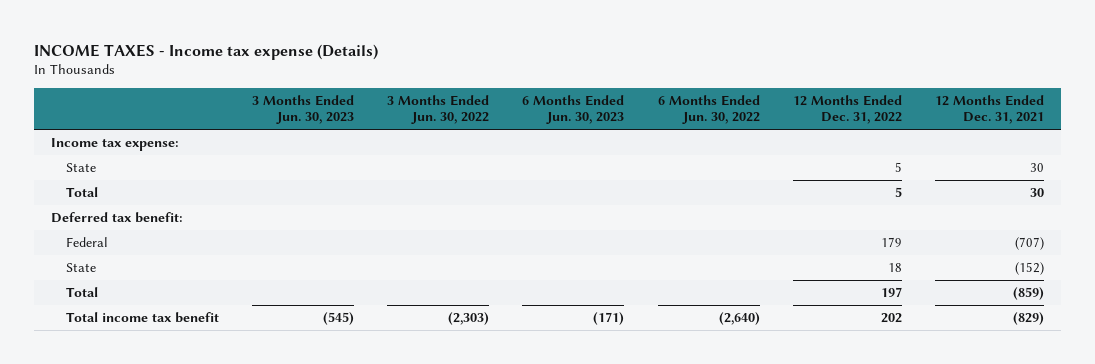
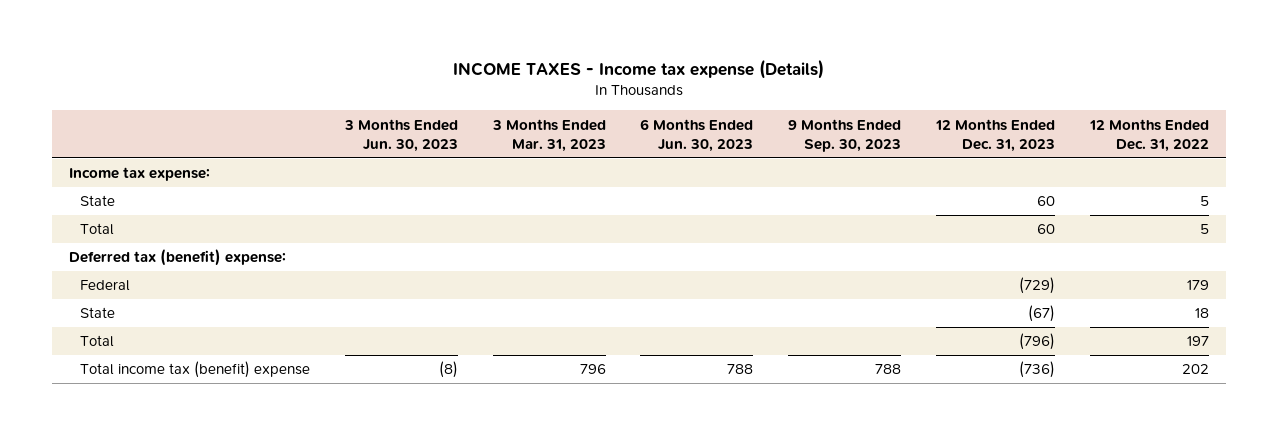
[387,95,490,125] 3 Months Ended Jun. 30, 2022 -> none
[657,95,760,125] 6 Months Ended Jun. 30, 2022 -> none
[935,95,1045,125] 12 Months Ended Dec. 31, 2021 -> none
none -> [491,118,606,152] 3 Months Ended Mar. 31, 2023
none -> [788,118,902,152] 9 Months Ended Sep. 30, 2023
none -> [934,118,1055,152] 12 Months Ended Dec. 31, 2023
[50,211,183,223] Deferred tax benefit: -> [69,249,287,267] Deferred tax (benefit) expense:
[65,311,219,323] Total income tax benefit -> [80,361,311,379] Total income tax (benefit) expense
[322,311,354,325] (545) -> [439,361,459,379] (8)
[593,311,625,325] (171) -> [727,364,754,375] 788

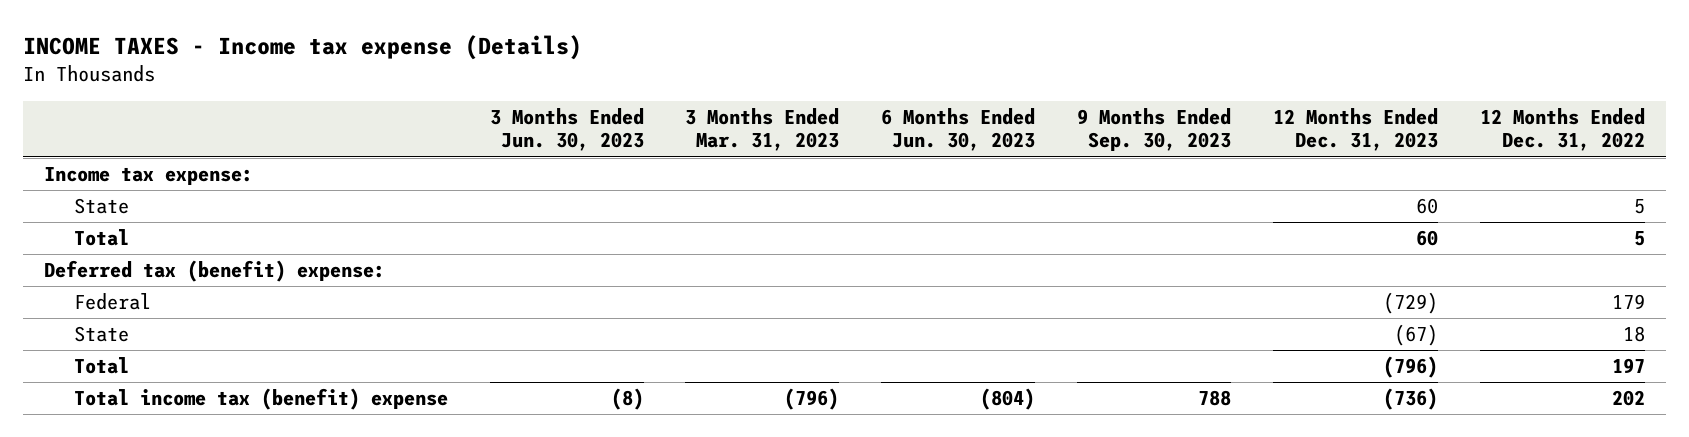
[579,364,606,375] 796 -> [784,388,840,411] (796)
[727,364,754,375] 788 -> [980,388,1036,411] (804)

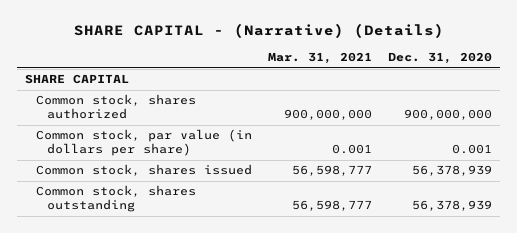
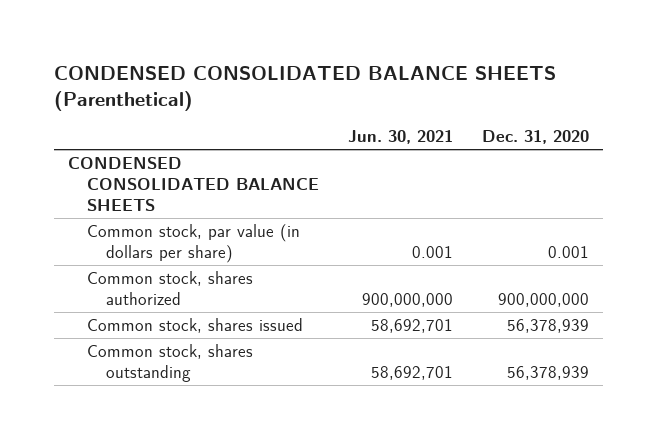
[73,23,444,39] SHARE CAPITAL - (Narrative) (Details) -> [53,66,556,112] CONDENSED CONSOLIDATED BALANCE SHEETS (Parenthetical)
[267,52,372,65] Mar. 31, 2021 -> none
none -> [348,130,454,145] Jun. 30, 2021
[25,74,130,85] SHARE CAPITAL -> none
none -> [68,157,320,212] CONDENSED CONSOLIDATED BALANCE SHEETS
[36,94,197,120] Common stock, shares authorized -> [87,271,254,306] Common stock, shares authorized

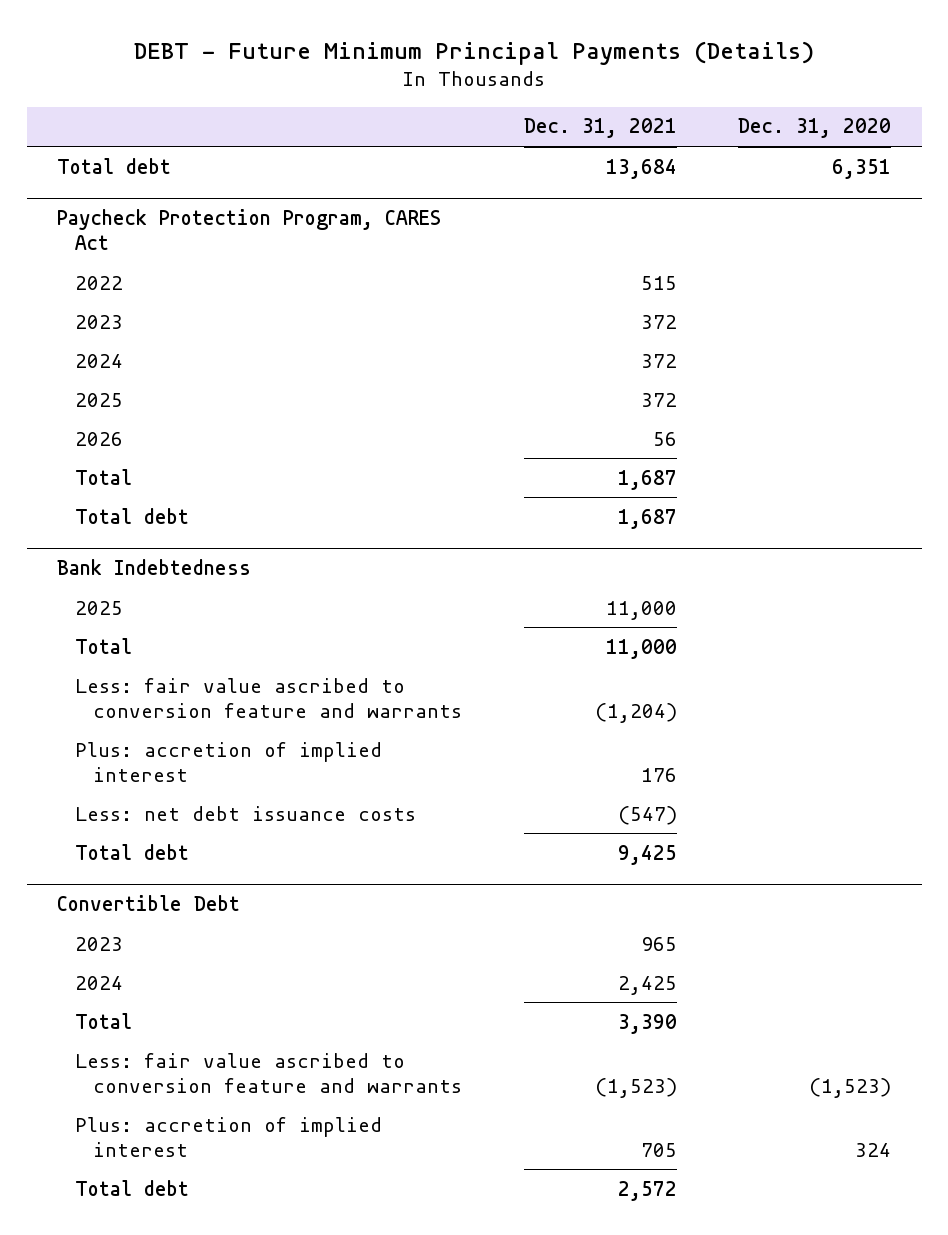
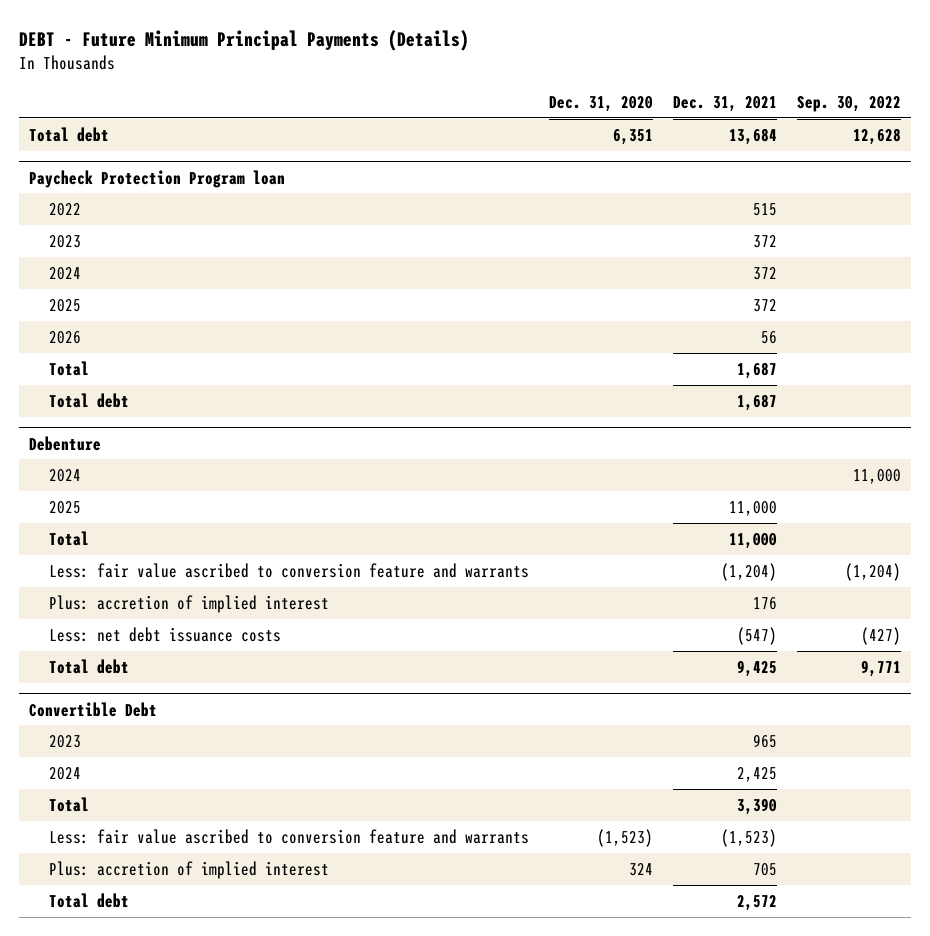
none -> [796,95,901,112] Sep. 30, 2022
[57,209,442,251] Paycheck Protection Program, CARES Act -> [29,169,286,188] Paycheck Protection Program loan
[57,559,252,576] Bank Indebtedness -> [29,435,102,451] Debenture
none -> [48,468,81,482] 2024

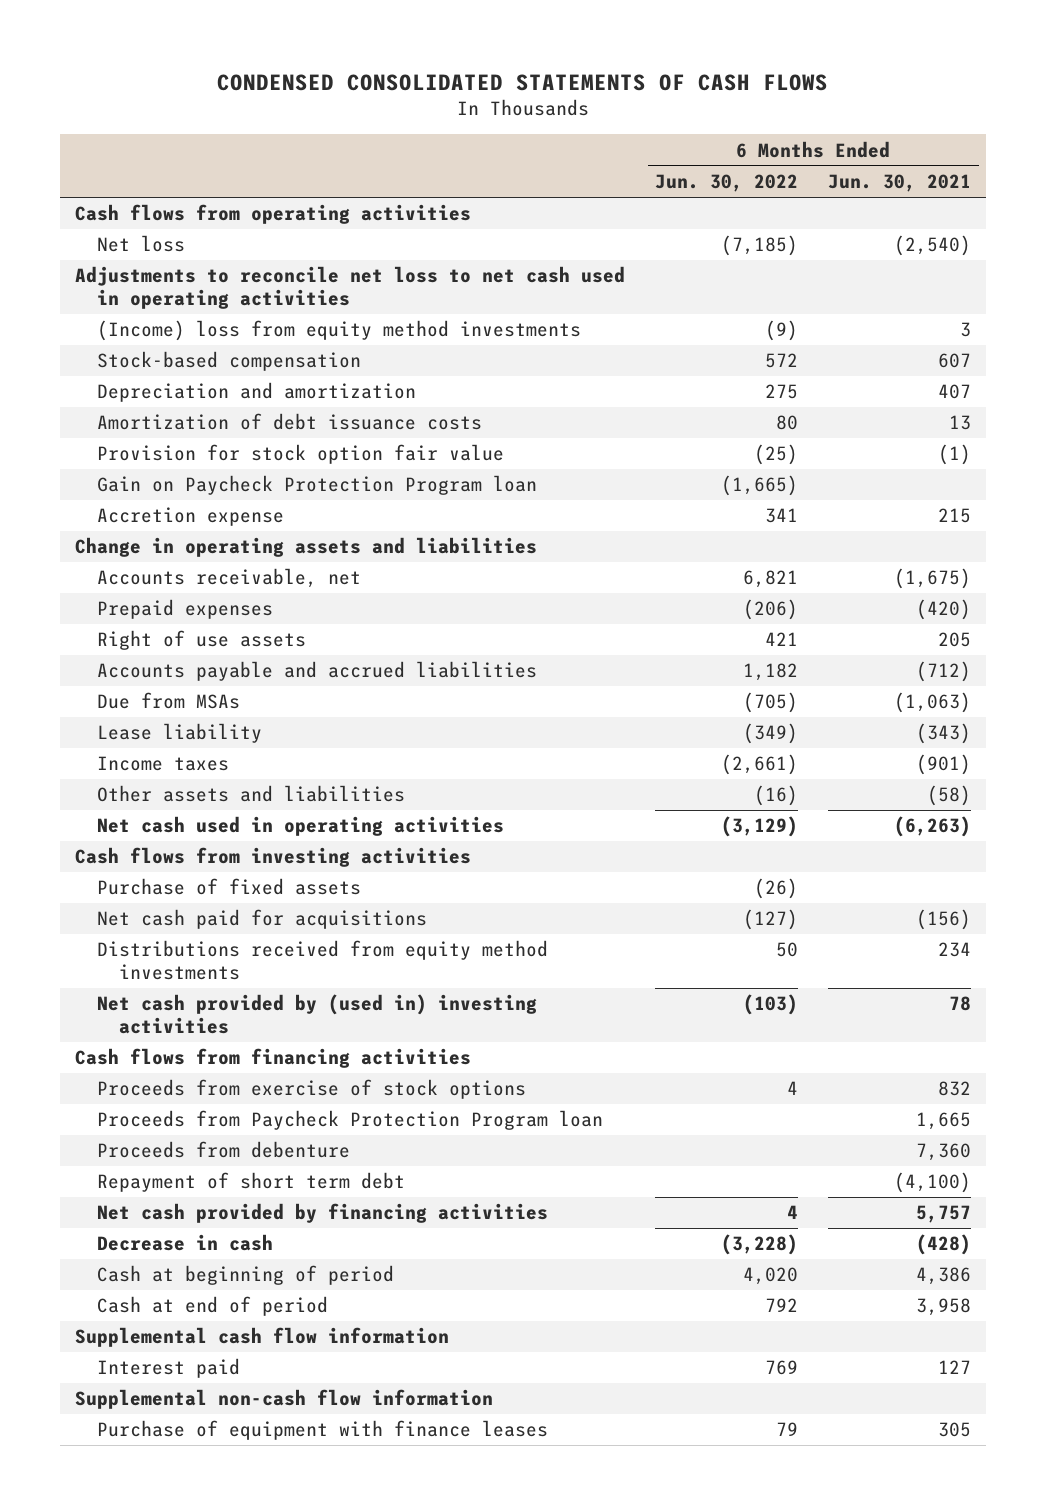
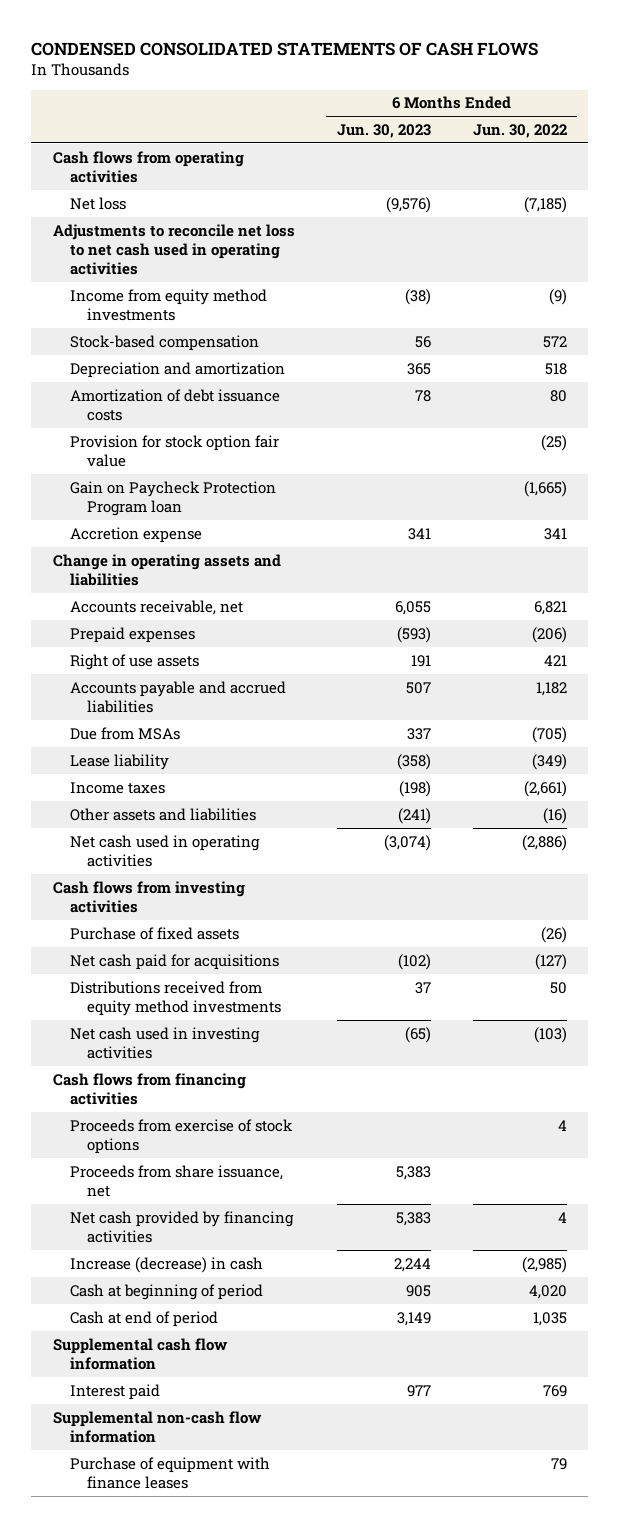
[828,174,972,193] Jun. 30, 2021 -> none
none -> [336,123,431,138] Jun. 30, 2023
[96,320,581,342] (Income) loss from equity method investments -> [69,288,267,321] Income from equity method investments
[765,384,799,400] 275 -> [544,362,567,375] 518
[721,816,799,838] (3,129) -> [521,834,567,851] (2,886)
[96,994,537,1034] Net cash provided by (used in) investing activities -> [69,1026,260,1059] Net cash used in investing activities
[96,1110,603,1131] Proceeds from Paycheck Protection Program loan -> none
[96,1141,350,1159] Proceeds from debenture -> none
[96,1172,405,1193] Repayment of short term debt -> none
none -> [69,1164,283,1197] Proceeds from share issuance, net
[96,1234,273,1252] Decrease in cash -> [69,1256,263,1273] Increase (decrease) in cash
[721,1234,799,1256] (3,228) -> [521,1256,567,1273] (2,985)
[765,1298,799,1313] 792 -> [532,1311,567,1326] 1,035

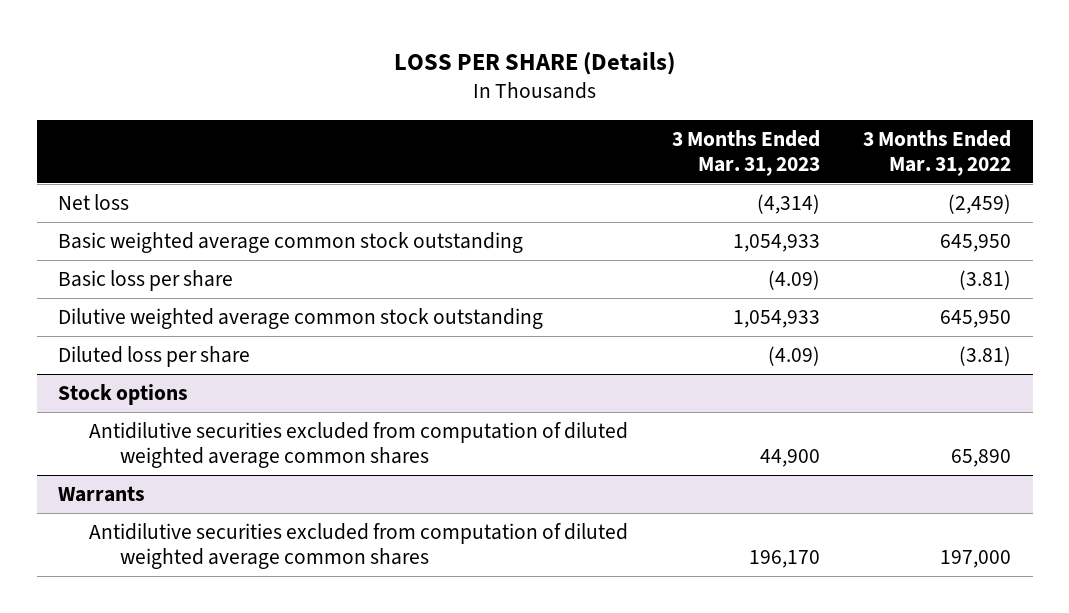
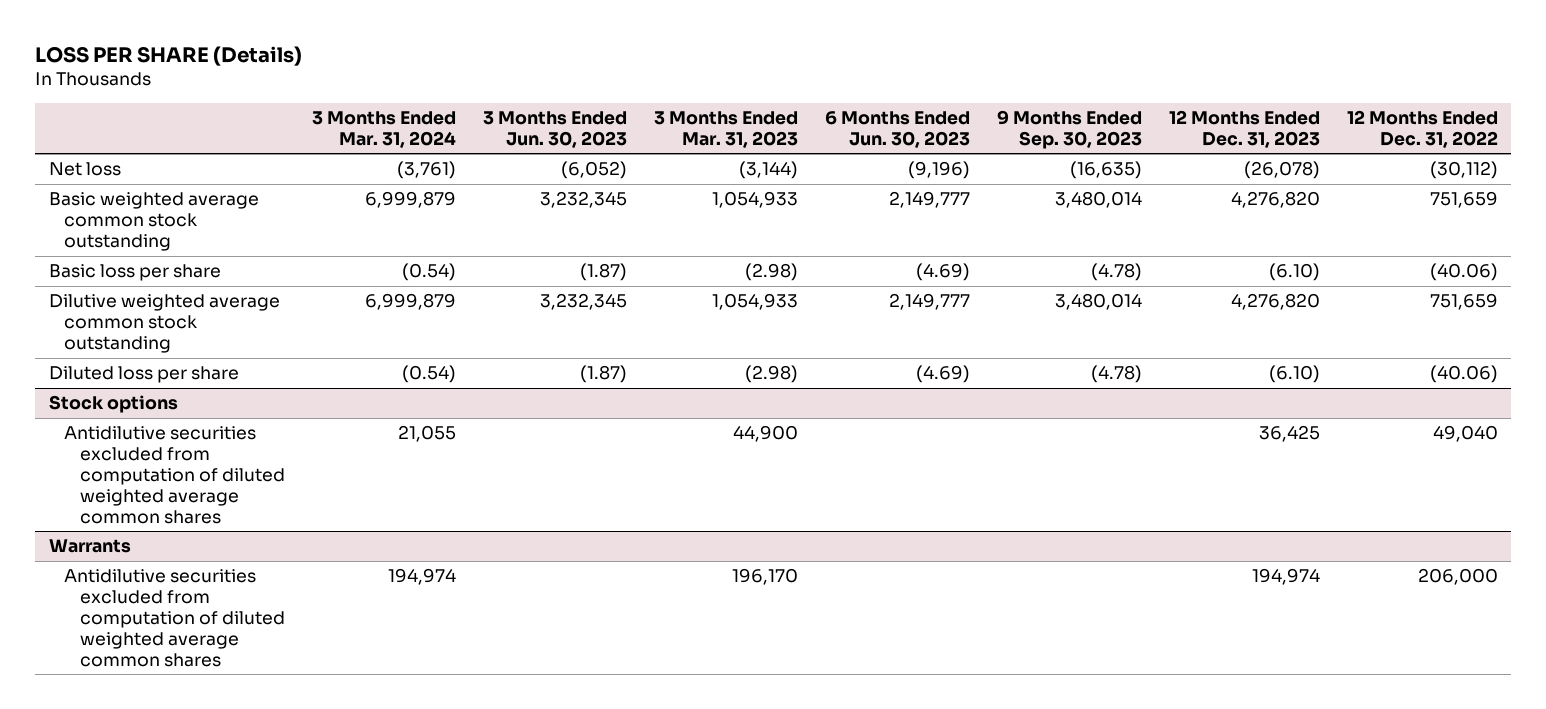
[863,129,1012,176] 3 Months Ended Mar. 31, 2022 -> none
none -> [311,110,456,148] 3 Months Ended Mar. 31, 2024
none -> [482,110,627,148] 3 Months Ended Jun. 30, 2023
none -> [824,110,970,148] 6 Months Ended Jun. 30, 2023
none -> [996,109,1142,149] 9 Months Ended Sep. 30, 2023
none -> [1168,109,1320,148] 12 Months Ended Dec. 31, 2023
none -> [1346,109,1498,148] 12 Months Ended Dec. 31, 2022
[756,194,820,215] (4,314) -> [738,161,798,180] (3,144)
[767,270,820,291] (4.09) -> [744,263,798,282] (2.98)
[767,346,820,367] (4.09) -> [744,365,798,384] (2.98)

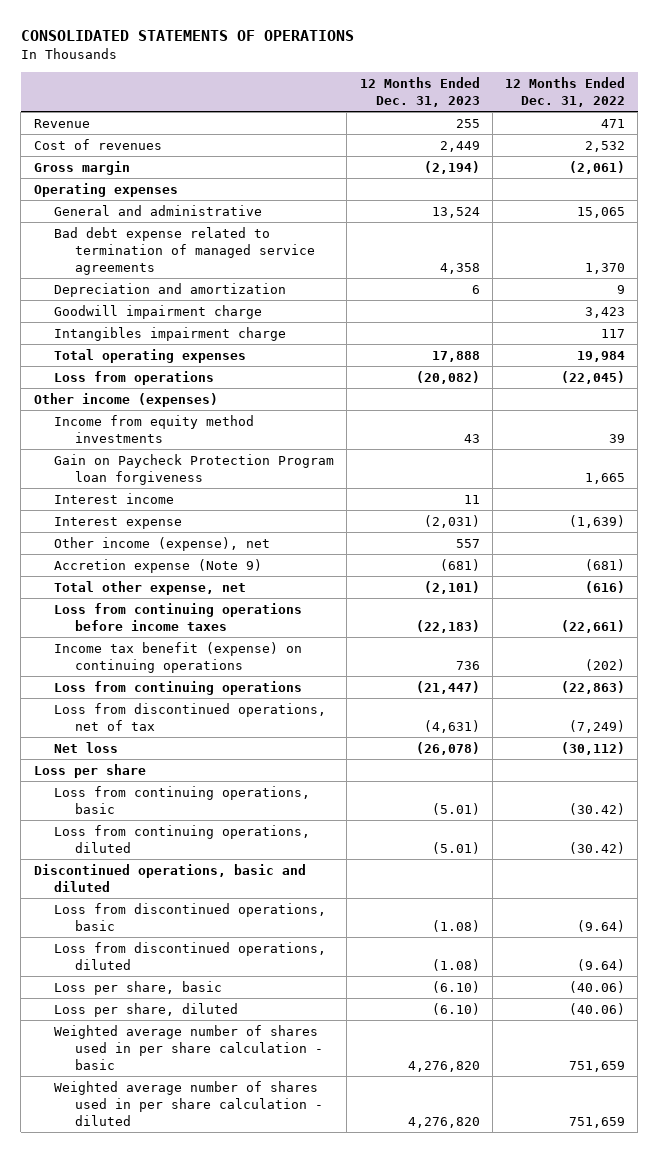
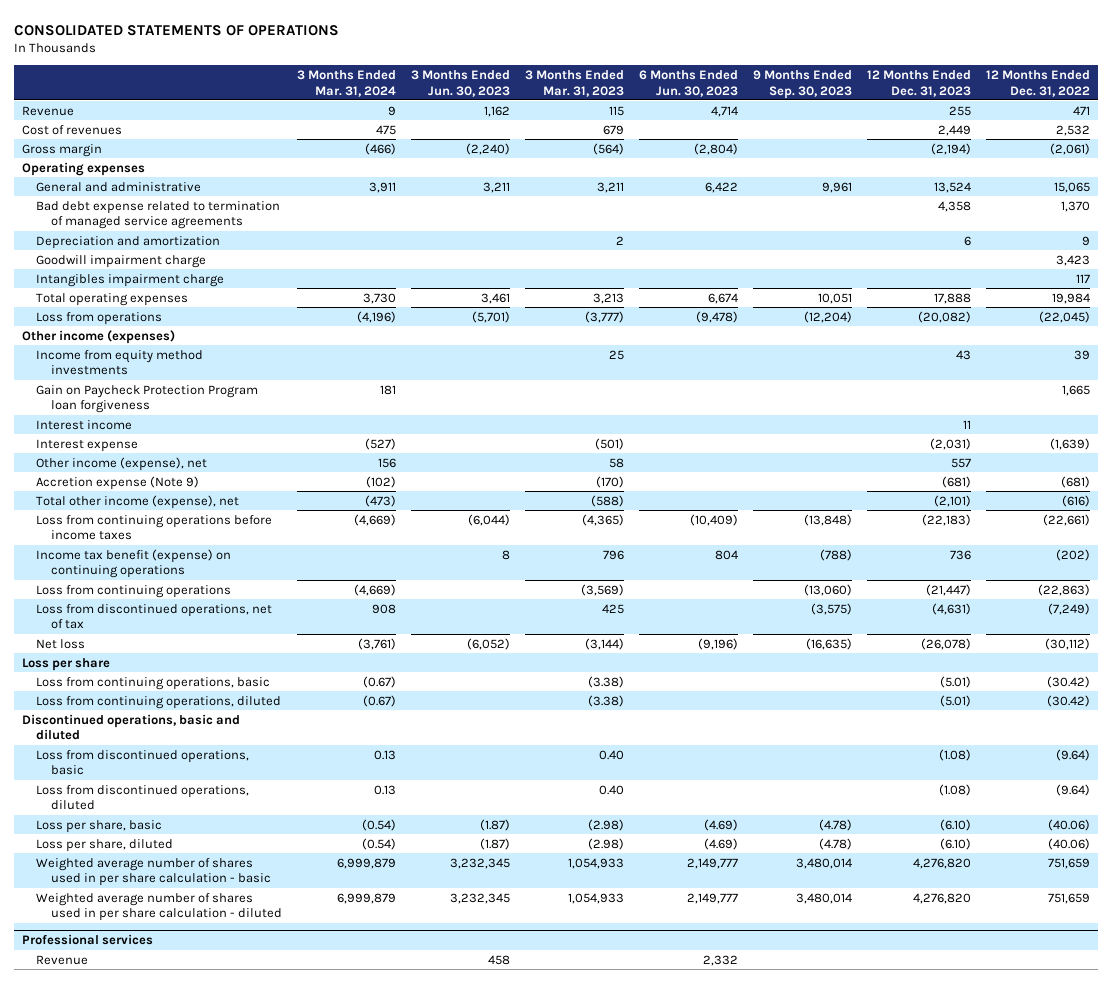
none -> [297,69,397,97] 3 Months Ended Mar. 31, 2024
none -> [411,69,511,97] 3 Months Ended Jun. 30, 2023
none -> [525,69,625,97] 3 Months Ended Mar. 31, 2023
none -> [639,69,739,97] 6 Months Ended Jun. 30, 2023
none -> [753,69,853,99] 9 Months Ended Sep. 30, 2023
[54,580,247,595] Total other expense, net -> [36,494,240,509] Total other income (expense), net
none -> [21,934,153,946] Professional services
none -> [36,954,89,965] Revenue

